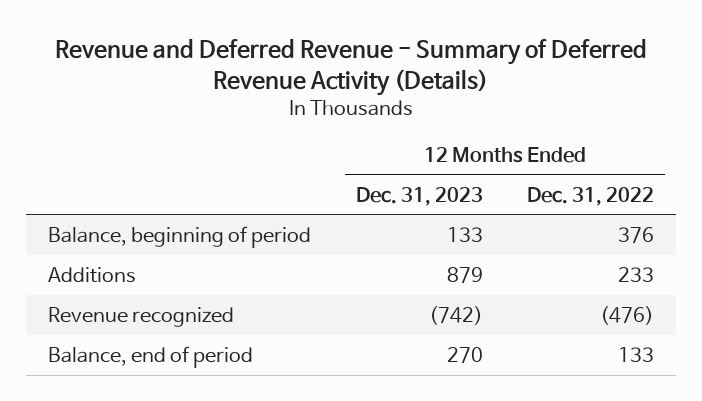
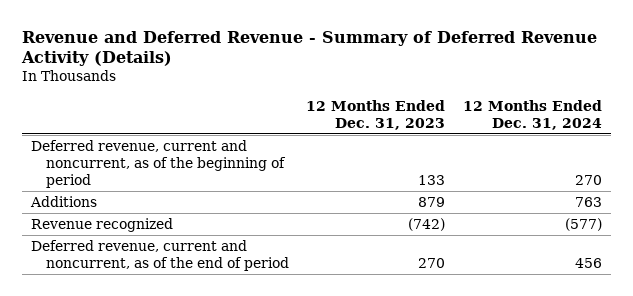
[526,186,654,206] Dec. 31, 2022 -> none
none -> [463,99,603,130] 12 Months Ended Dec. 31, 2024
[48,226,312,249] Balance, beginning of period -> [30,140,286,188] Deferred revenue, current and noncurrent, as of the beginning of period
[48,346,254,369] Balance, end of period -> [30,240,289,272] Deferred revenue, current and noncurrent, as of the end of period

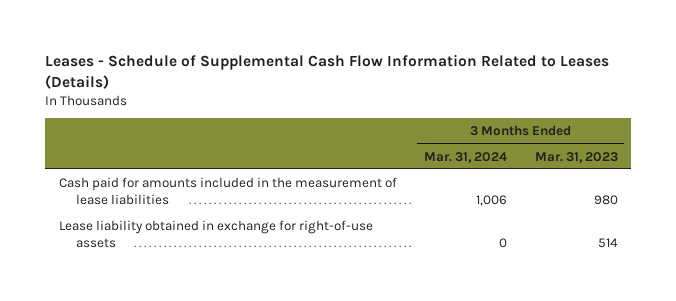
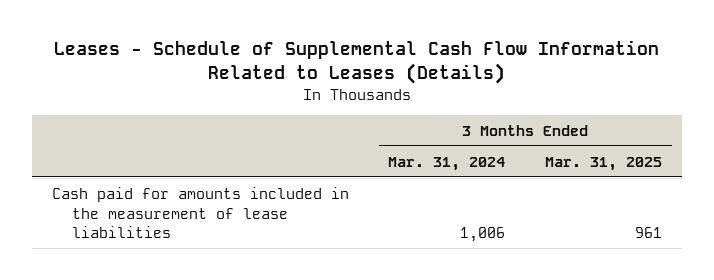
[534,151,618,163] Mar. 31, 2023 -> none
none -> [545,156,663,171] Mar. 31, 2025
[58,219,373,249] Lease liability obtained in exchange for right-of-use assets -> none

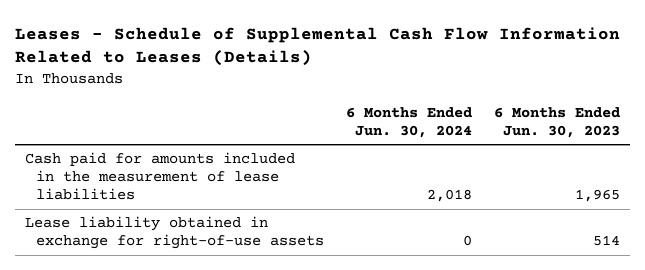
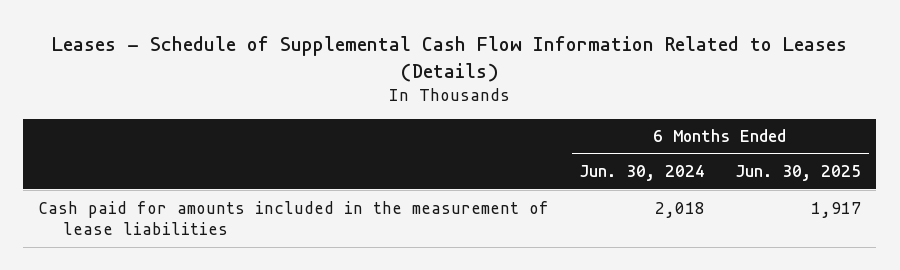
[493,106,620,138] 6 Months Ended Jun. 30, 2023 -> none
none -> [735,165,862,182] Jun. 30, 2025
[25,216,325,250] Lease liability obtained in exchange for right-of-use assets -> none

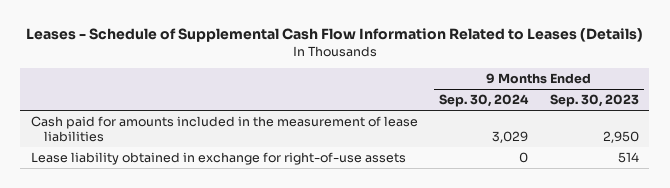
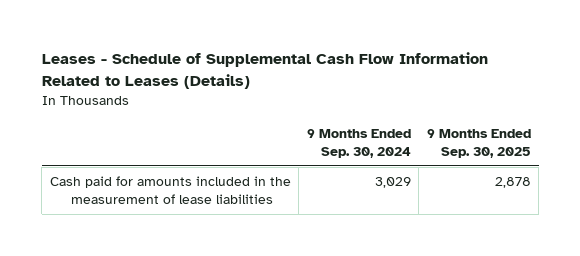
[549,94,639,108] Sep. 30, 2023 -> none
none -> [426,128,531,158] 9 Months Ended Sep. 30, 2025
[31,151,407,165] Lease liability obtained in exchange for right-of-use assets -> none

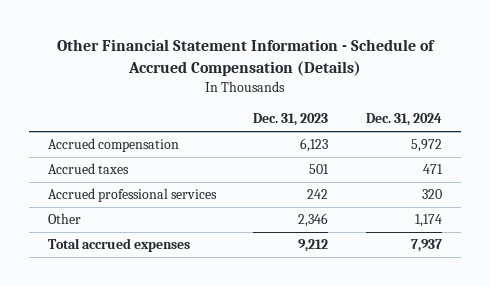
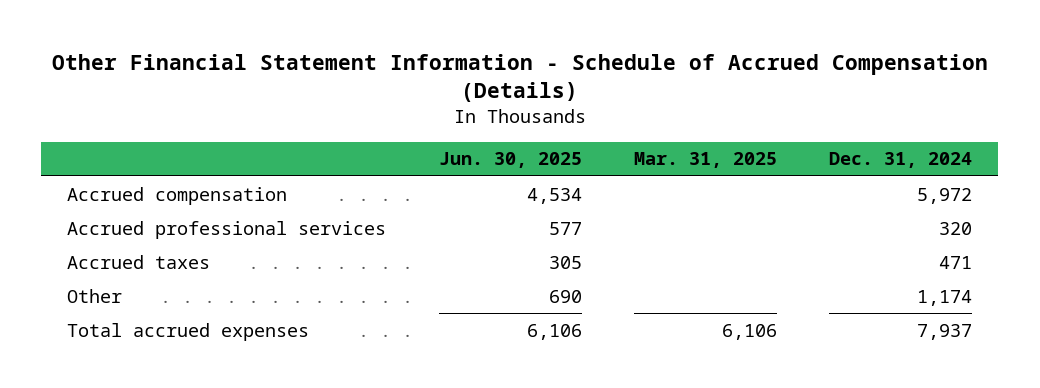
[253,113,329,127] Dec. 31, 2023 -> none
none -> [438,152,582,169] Jun. 30, 2025
none -> [634,152,778,169] Mar. 31, 2025
[47,163,129,175] Accrued taxes -> [67,254,211,269] Accrued taxes

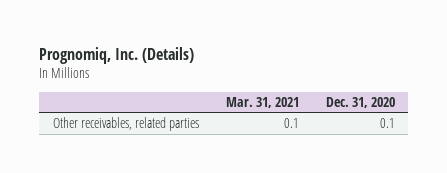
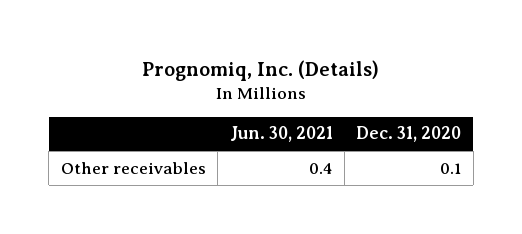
[225,96,299,108] Mar. 31, 2021 -> none
none -> [229,126,333,143] Jun. 30, 2021
[52,117,199,132] Other receivables, related parties -> [60,161,206,174] Other receivables

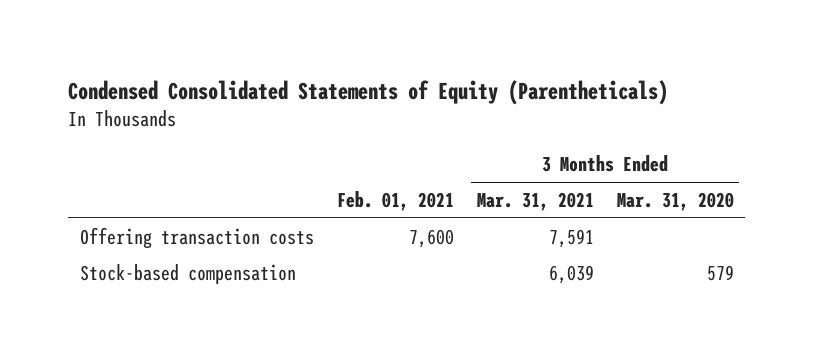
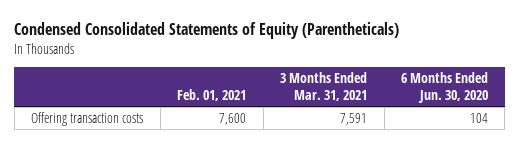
[616,191,734,211] Mar. 31, 2020 -> none
none -> [400,71,488,103] 6 Months Ended Jun. 30, 2020
[79,263,296,284] Stock-based compensation -> none

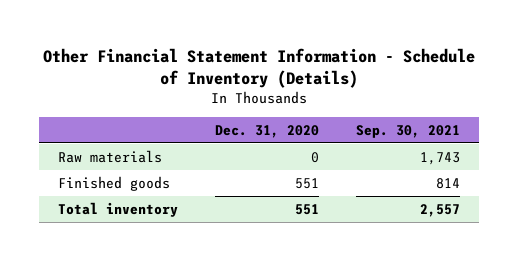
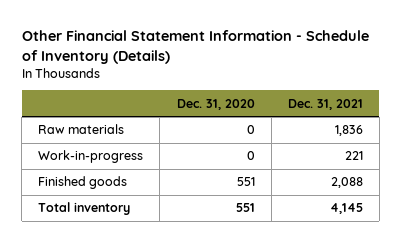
[356,124,461,138] Sep. 30, 2021 -> none
none -> [287,98,363,110] Dec. 31, 2021
none -> [38,150,144,164] Work-in-progress

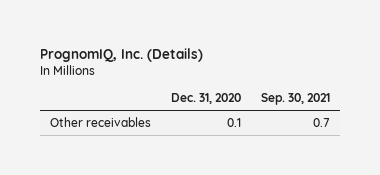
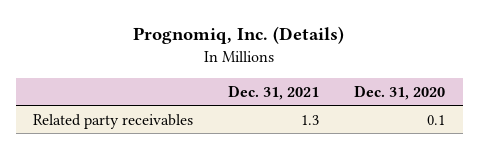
[40,47,204,62] PrognomIQ, Inc. (Details) -> [133,26,345,45] Prognomiq, Inc. (Details)
[260,93,330,106] Sep. 30, 2021 -> none
none -> [228,84,320,100] Dec. 31, 2021
[50,117,152,128] Other receivables -> [33,113,194,129] Related party receivables

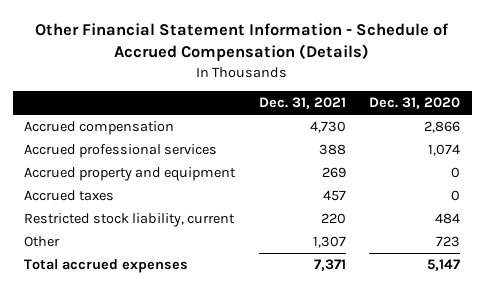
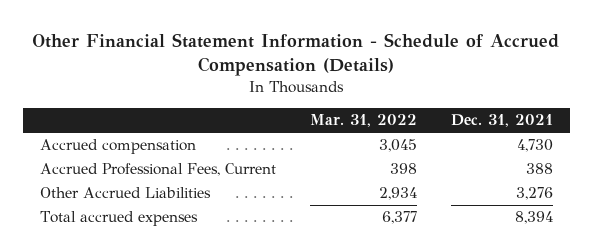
[369,97,461,110] Dec. 31, 2020 -> none
none -> [309,114,417,128] Mar. 31, 2022
[24,167,237,182] Accrued property and equipment -> none
[24,190,115,202] Accrued taxes -> none
[24,213,236,228] Restricted stock liability, current -> none
[24,144,218,159] Accrued professional services -> [39,163,276,177] Accrued Professional Fees, Current
[24,236,61,248] Other -> [39,187,211,199] Other Accrued Liabilities
[312,236,346,249] 1,307 -> [515,187,553,201] 3,276
[313,259,346,272] 7,371 -> [514,211,553,225] 8,394

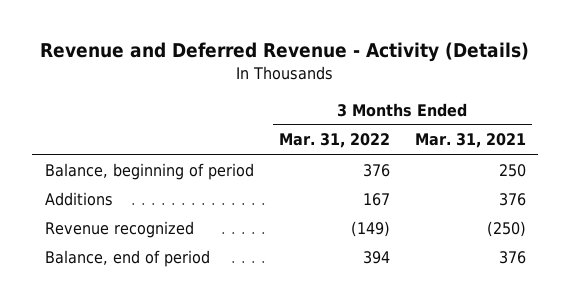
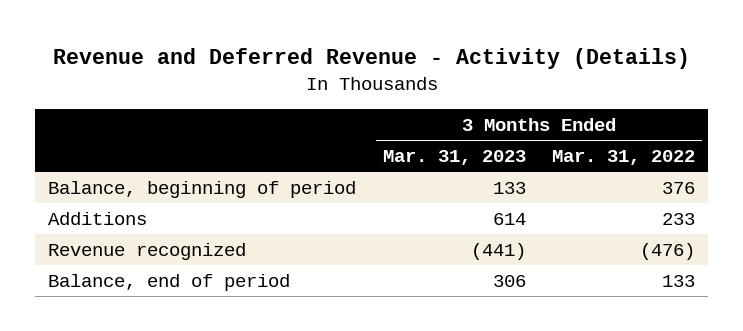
[414,133,526,149] Mar. 31, 2021 -> none
none -> [382,149,526,165] Mar. 31, 2023
[362,192,390,206] 167 -> [661,212,695,225] 233
[350,220,390,237] (149) -> [639,242,695,260] (476)
[362,250,390,264] 394 -> [661,274,695,287] 133

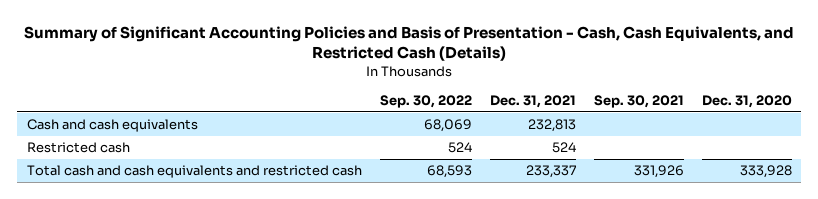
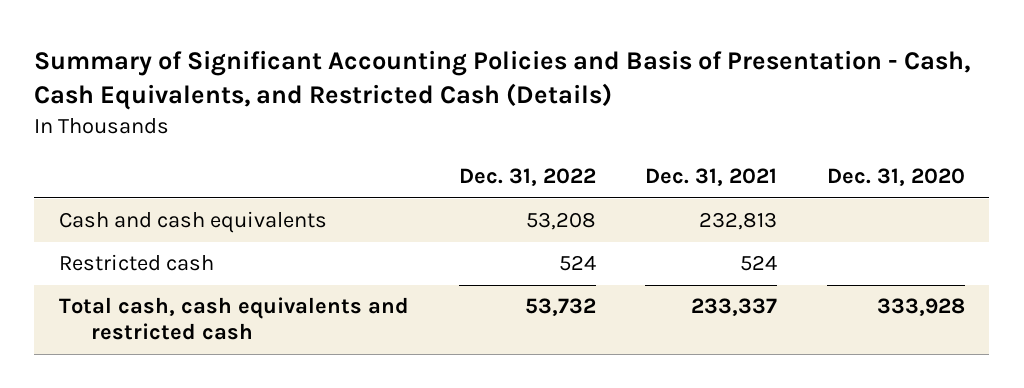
[379,94,472,108] Sep. 30, 2022 -> none
[593,94,684,108] Sep. 30, 2021 -> none
none -> [458,168,596,187] Dec. 31, 2022
[26,165,362,179] Total cash and cash equivalents and restricted cash -> [58,297,409,341] Total cash, cash equivalents and restricted cash

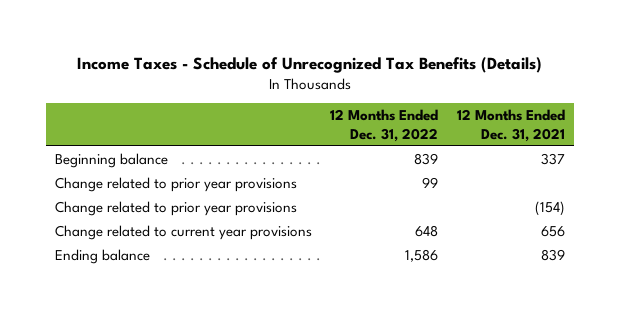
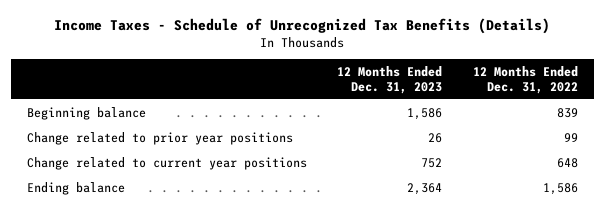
[456,108,565,142] 12 Months Ended Dec. 31, 2021 -> none
none -> [337,65,443,94] 12 Months Ended Dec. 31, 2023
[54,200,297,216] Change related to prior year provisions -> none
[54,176,297,192] Change related to prior year provisions -> [26,131,293,145] Change related to prior year positions
[54,224,312,240] Change related to current year provisions -> [26,156,307,170] Change related to current year positions

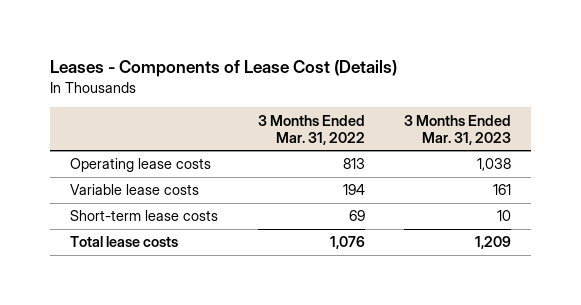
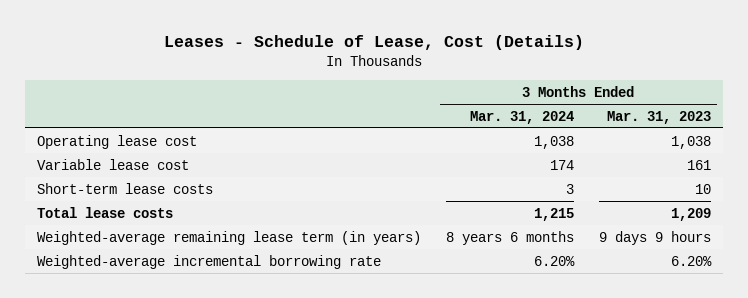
[50,60,398,78] Leases - Components of Lease Cost (Details) -> [163,35,584,51] Leases - Schedule of Lease, Cost (Details)
[257,114,365,145] 3 Months Ended Mar. 31, 2022 -> none
none -> [469,110,574,124] Mar. 31, 2024
[70,158,212,173] Operating lease costs -> [37,134,198,149] Operating lease cost
[70,184,200,196] Variable lease costs -> [37,158,190,170] Variable lease cost
none -> [37,230,422,245] Weighted-average remaining lease term (in years)
none -> [37,254,382,269] Weighted-average incremental borrowing rate

